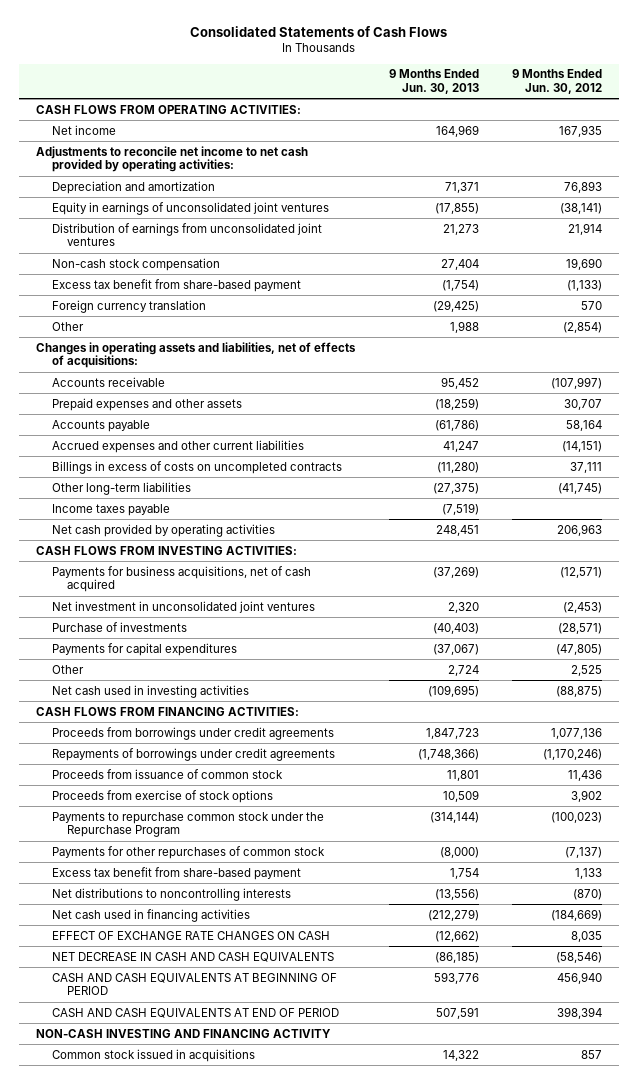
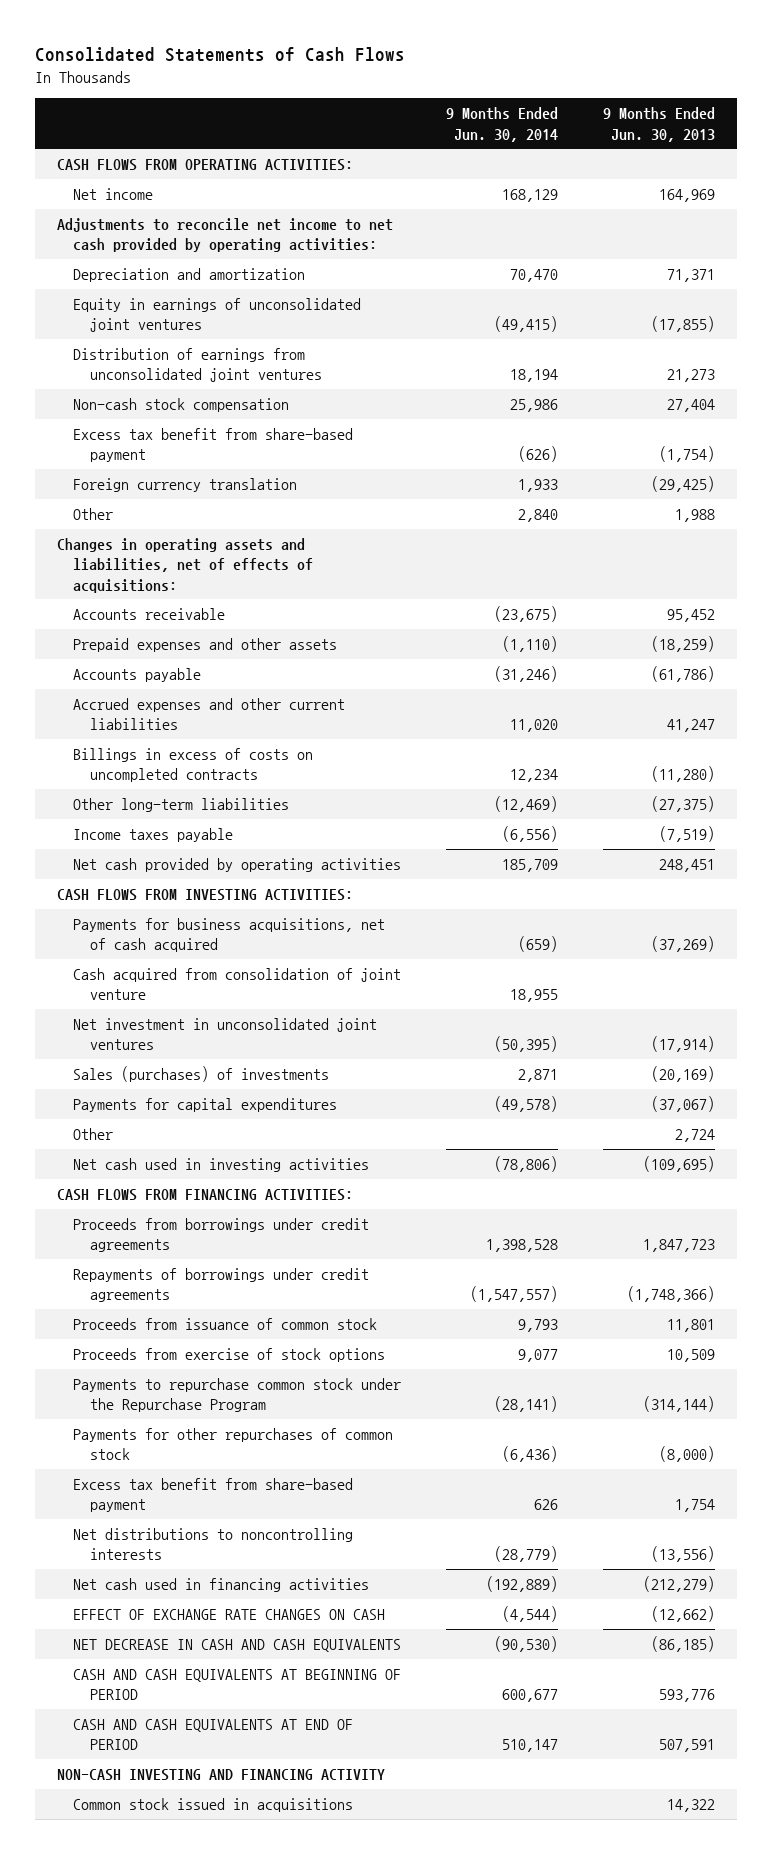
[512,69,603,94] 9 Months Ended Jun. 30, 2012 -> none
none -> [446,107,559,142] 9 Months Ended Jun. 30, 2014
[51,621,187,632] Purchase of investments -> none
none -> [73,967,402,1001] Cash acquired from consolidation of joint venture
[447,601,479,613] 2,320 -> [651,1036,716,1053] (17,914)
none -> [73,1065,330,1082] Sales (purchases) of investments

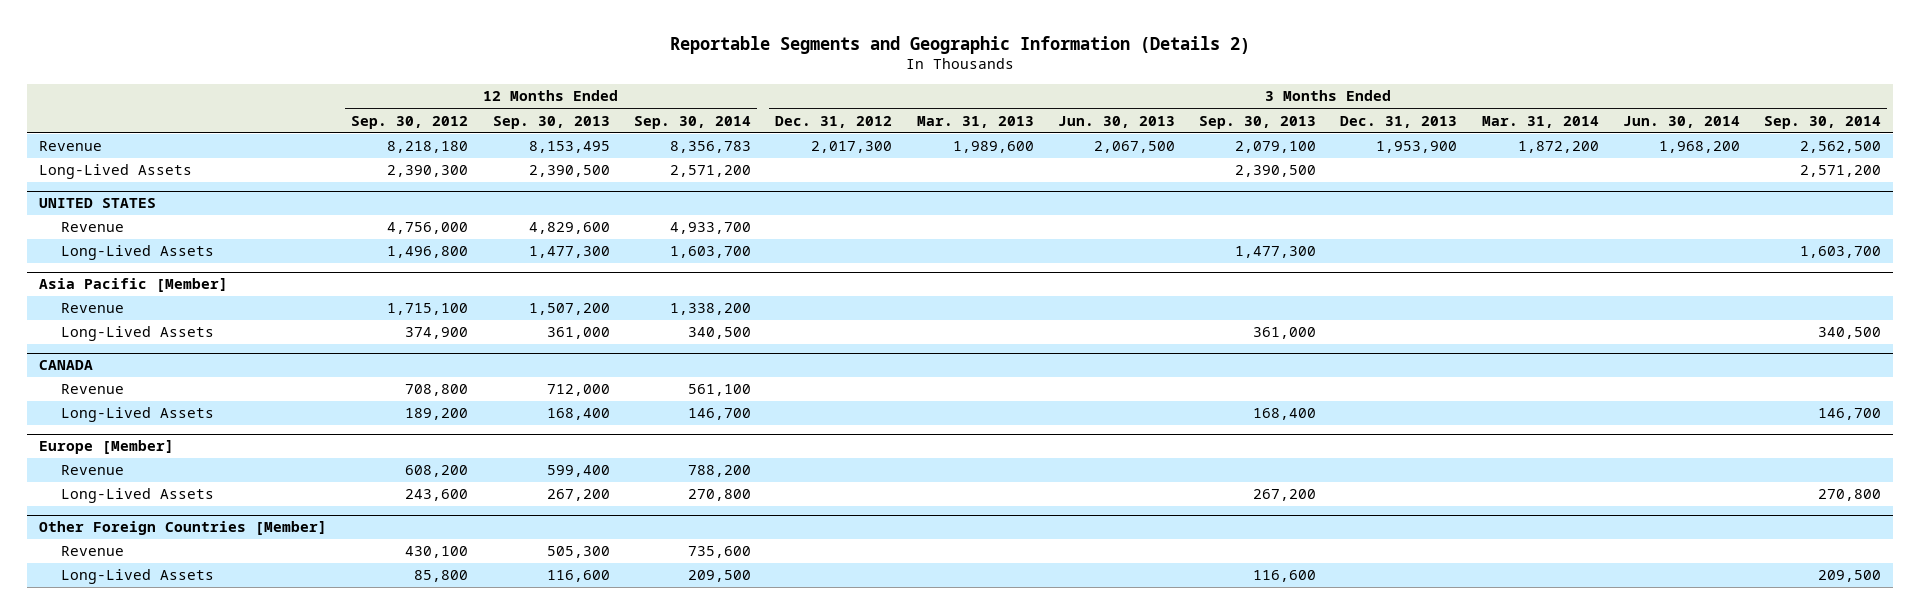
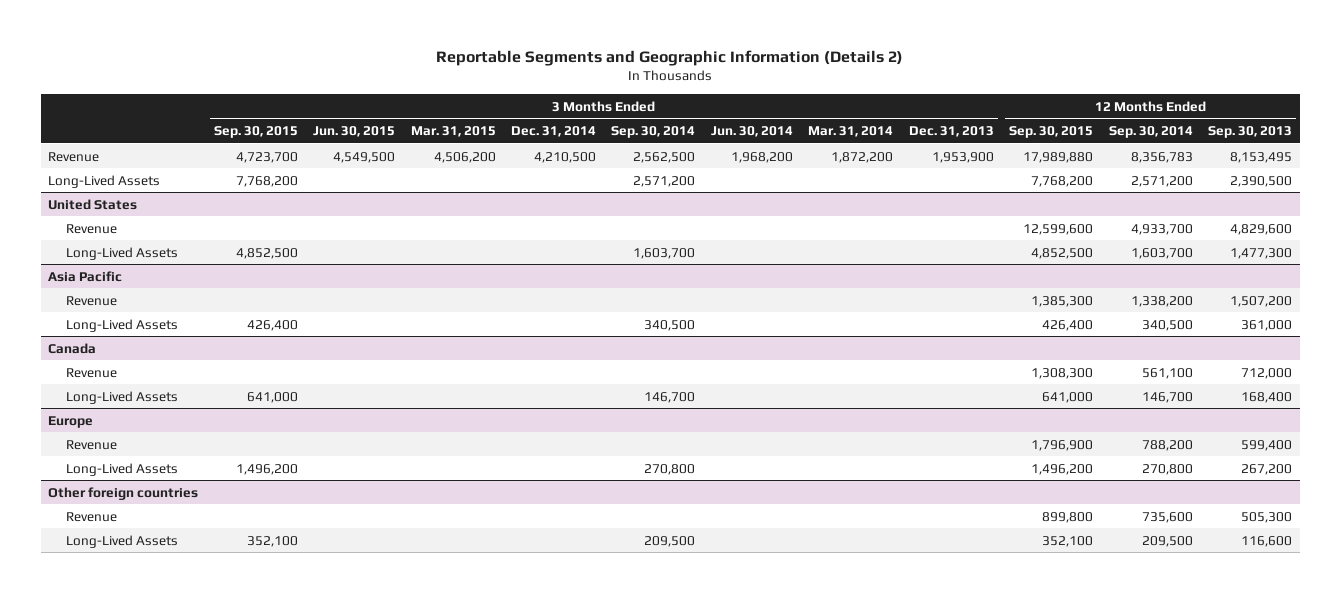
[351,115,469,129] Sep. 30, 2012 -> none
[775,115,893,128] Dec. 31, 2012 -> none
[916,115,1034,128] Mar. 31, 2013 -> none
[1057,115,1175,128] Jun. 30, 2013 -> none
[1199,115,1317,129] Sep. 30, 2013 -> none
none -> [213,126,298,139] Sep. 30, 2015
none -> [313,126,396,138] Jun. 30, 2015
none -> [410,126,496,138] Mar. 31, 2015
none -> [511,126,597,138] Dec. 31, 2014
none -> [1009,126,1094,139] Sep. 30, 2015
[39,198,157,209] UNITED STATES -> [48,198,138,210] United States
[39,278,229,293] Asia Pacific [Member] -> [48,270,123,282] Asia Pacific
[39,360,94,371] CANADA -> [48,342,97,354] Canada
[39,440,175,455] Europe [Member] -> [48,415,94,428] Europe
[39,521,328,536] Other Foreign Countries [Member] -> [48,486,199,500] Other foreign countries

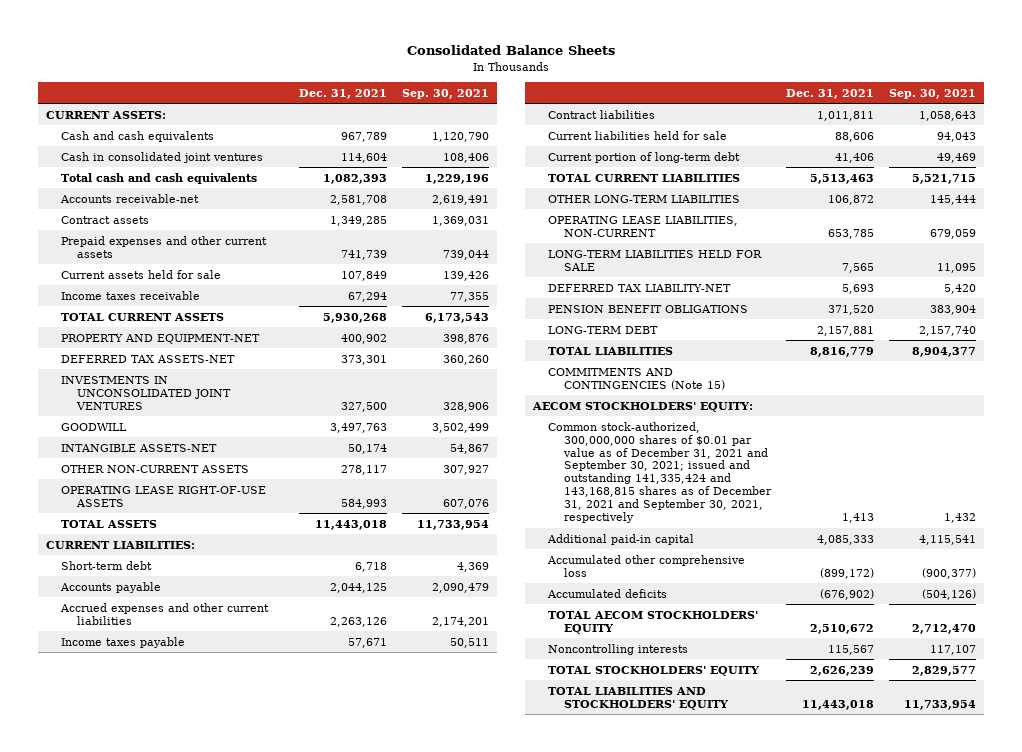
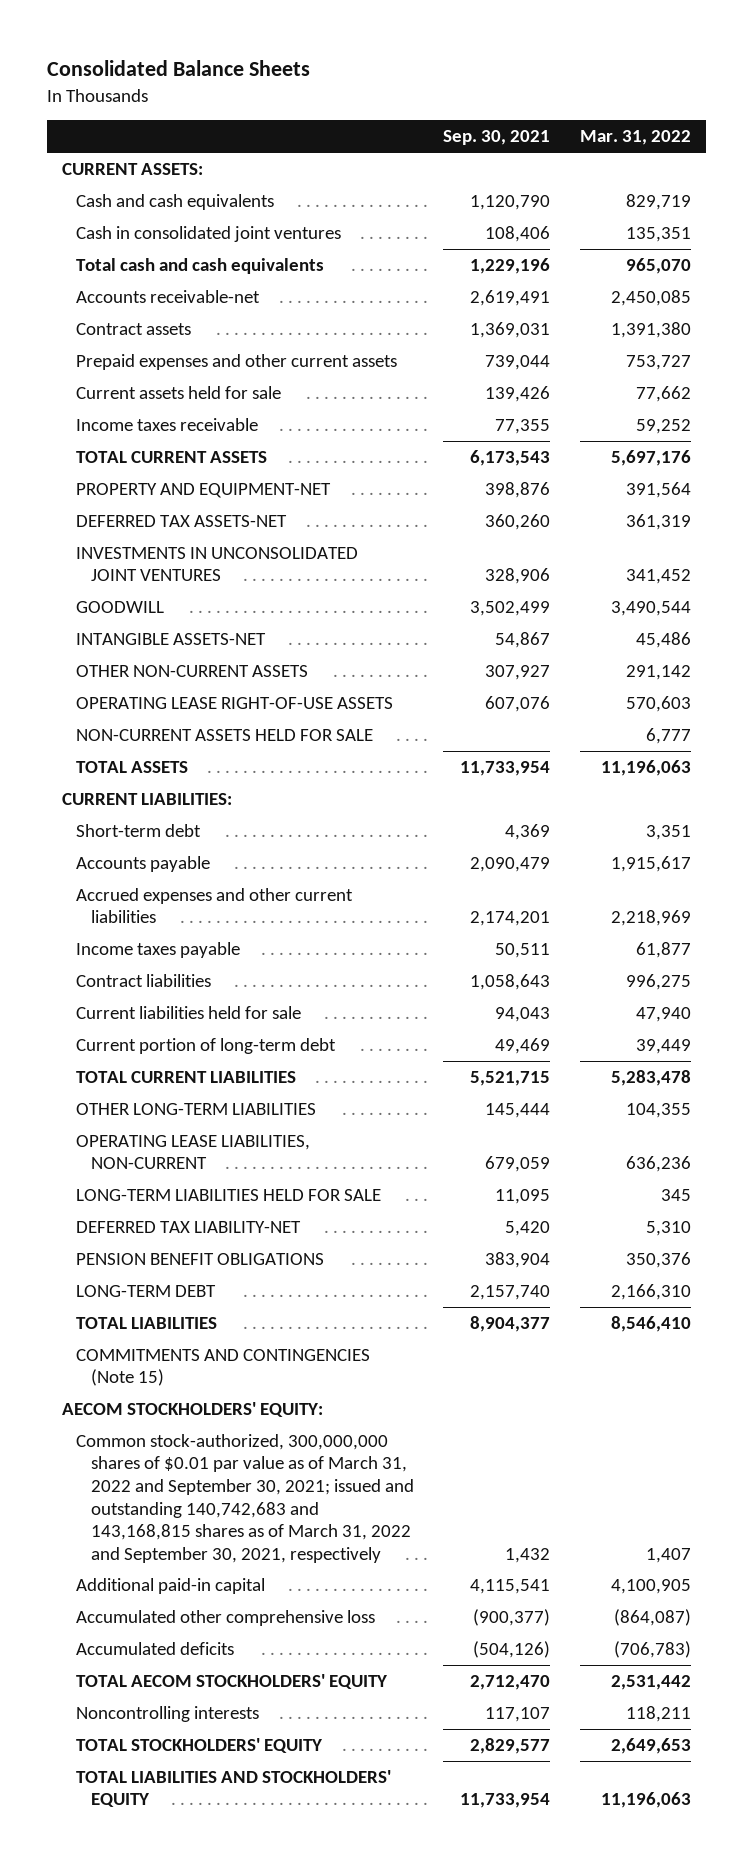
[299,88,388,99] Dec. 31, 2021 -> none
none -> [579,130,691,146] Mar. 31, 2022
none -> [76,728,374,741] NON-CURRENT ASSETS HELD FOR SALE
[548,421,773,524] Common stock-authorized, 300,000,000 shares of $0.01 par value as of December 31, 2021 and September 30, 2021; issued and outstanding 141,335,424 and 143,168,815 shares as of December 31, 2021 and September 30, 2021, respectively -> [76,1433,414,1563] Common stock-authorized, 300,000,000 shares of $0.01 par value as of March 31, 2022 and September 30, 2021; issued and outstanding 140,742,683 and 143,168,815 shares as of March 31, 2022 and September 30, 2021, respectively

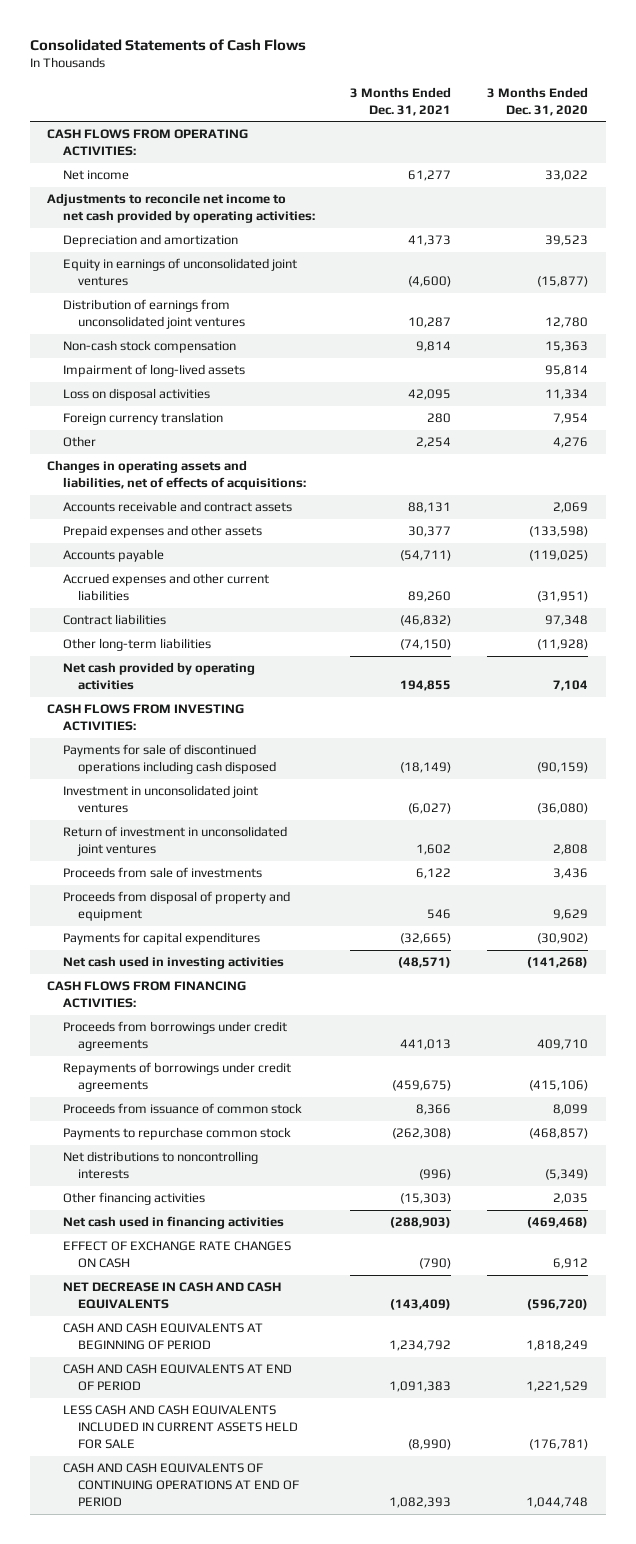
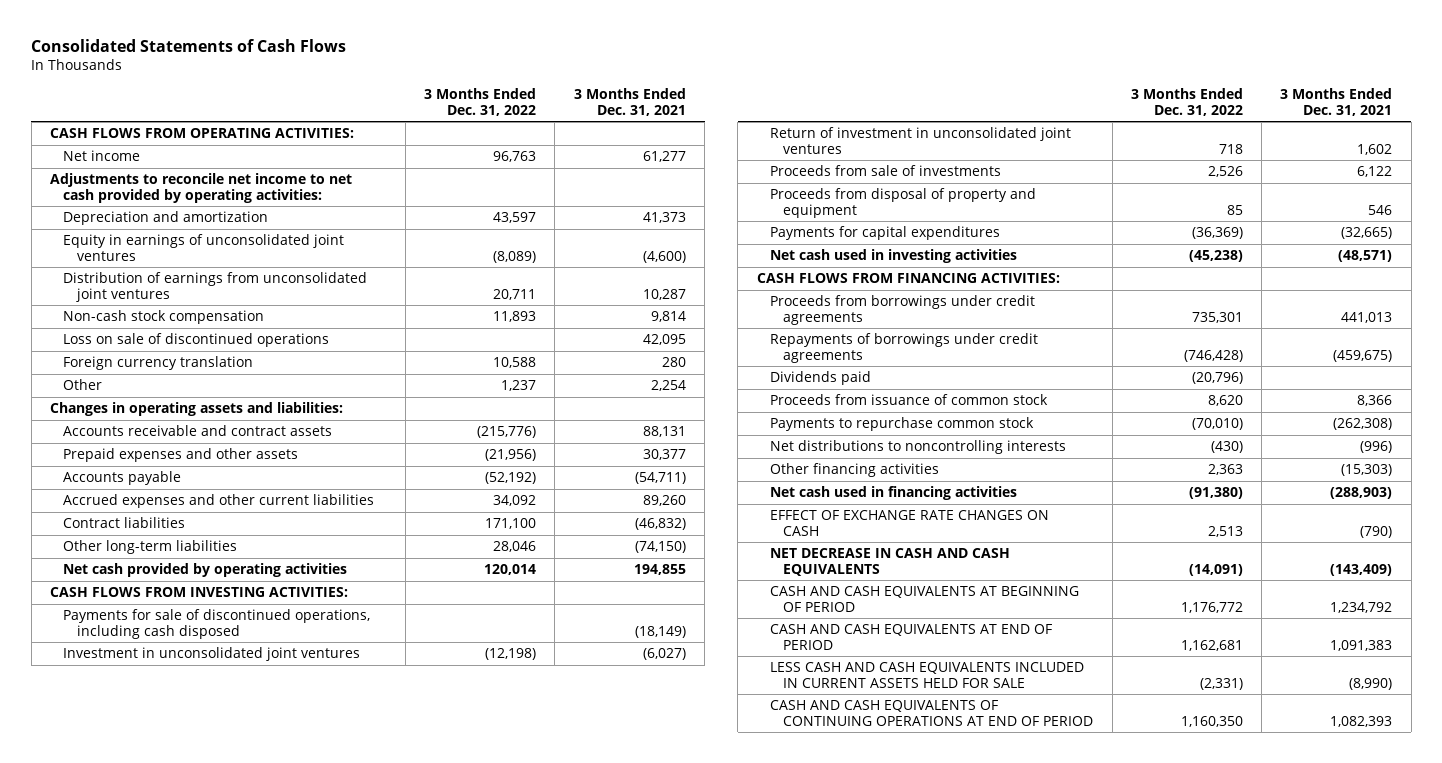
[487,86,589,116] 3 Months Ended Dec. 31, 2020 -> none
none -> [424,88,537,116] 3 Months Ended Dec. 31, 2022
[62,364,245,378] Impairment of long-lived assets -> none
[62,388,210,402] Loss on disposal activities -> [63,333,330,348] Loss on sale of discontinued operations
[47,460,306,491] Changes in operating assets and liabilities, net of effects of acquisitions: -> [49,402,343,417] Changes in operating assets and liabilities:
[62,744,277,775] Payments for sale of discontinued operations including cash disposed -> [63,609,371,639] Payments for sale of discontinued operations, including cash disposed
none -> [769,371,871,386] Dividends paid

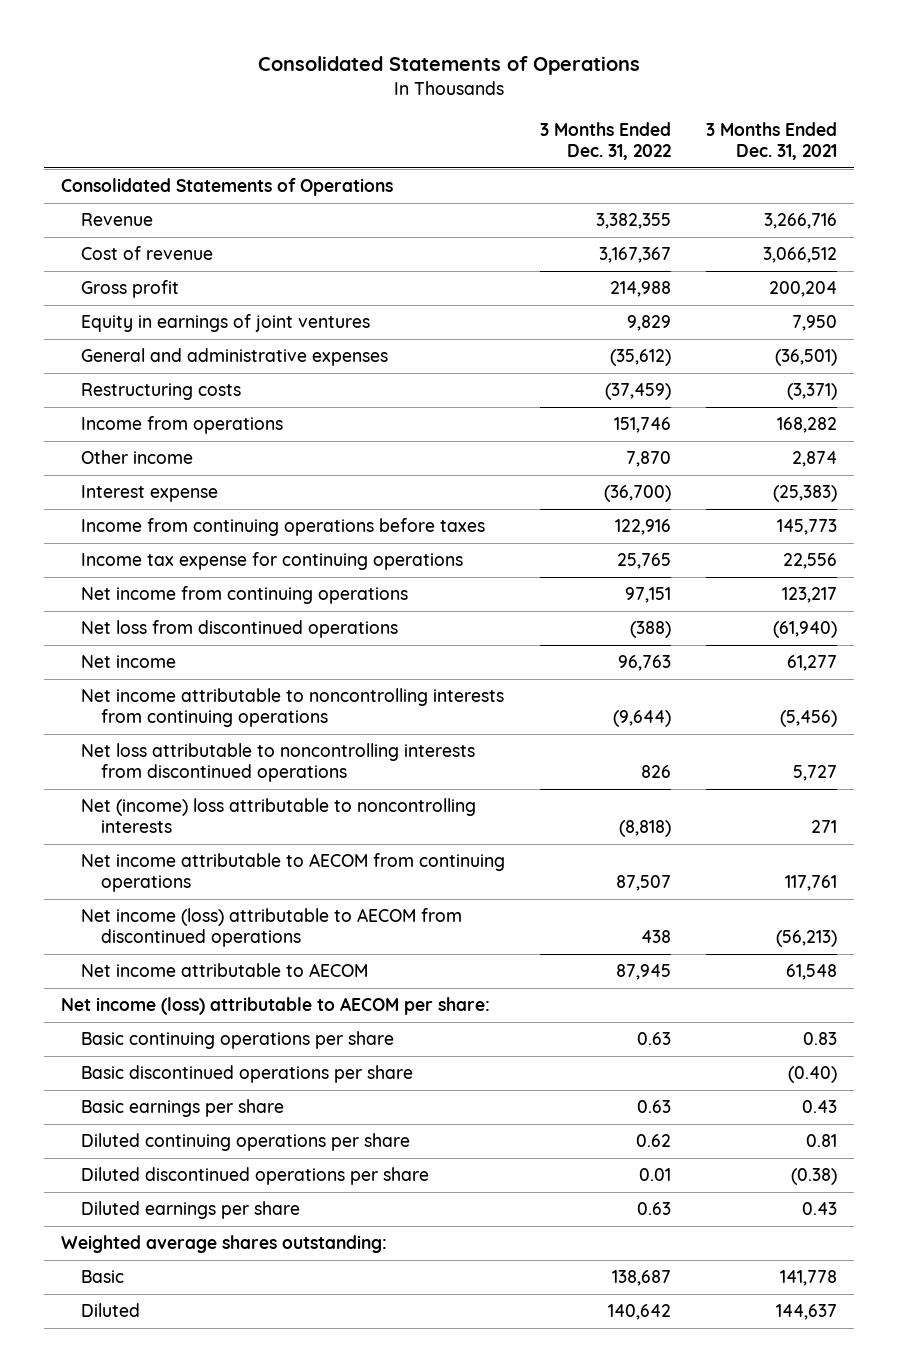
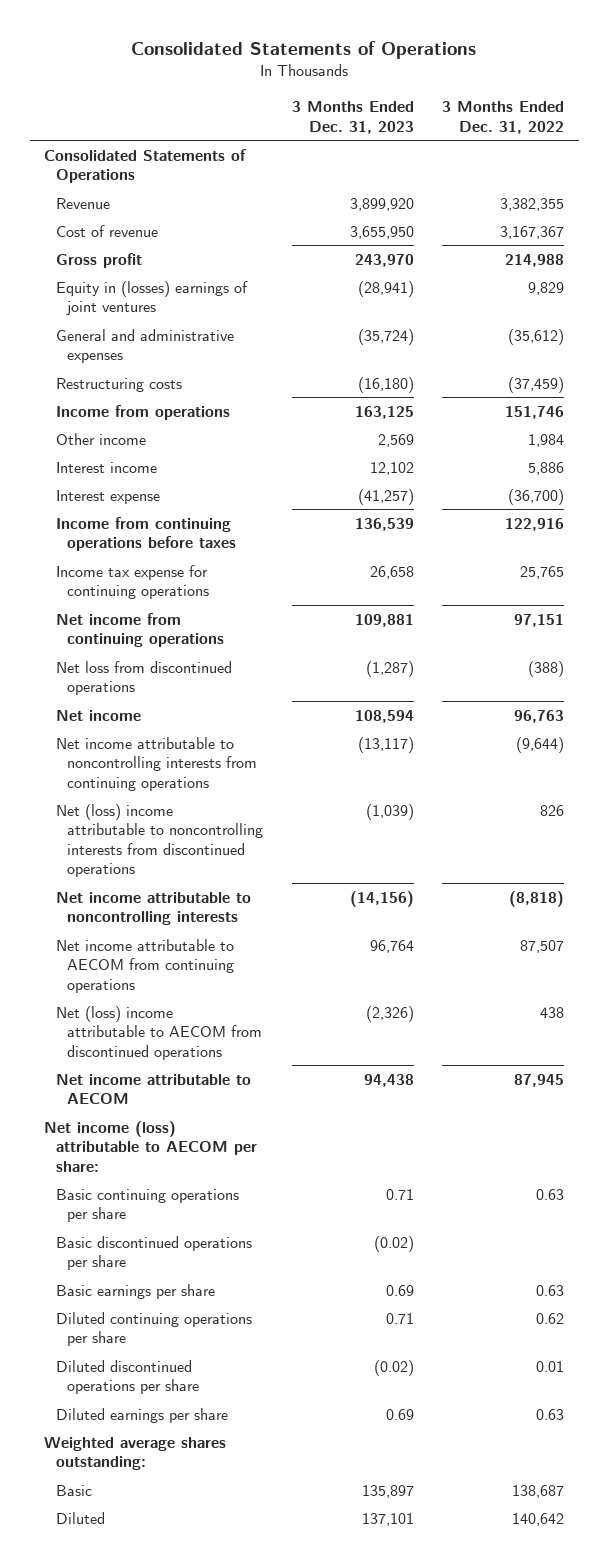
[705,121,837,161] 3 Months Ended Dec. 31, 2021 -> none
none -> [291,101,414,134] 3 Months Ended Dec. 31, 2023
[81,314,371,333] Equity in earnings of joint ventures -> [55,280,248,316] Equity in (losses) earnings of joint ventures
[625,451,671,468] 7,870 -> [528,433,565,447] 1,984
none -> [55,461,157,473] Interest income
[81,743,476,783] Net loss attributable to noncontrolling interests from discontinued operations -> [55,803,264,878] Net (loss) income attributable to noncontrolling interests from discontinued operations
[81,798,477,834] Net (income) loss attributable to noncontrolling interests -> [55,891,251,926] Net income attributable to noncontrolling interests
[81,908,463,948] Net income (loss) attributable to AECOM from discontinued operations -> [55,1005,263,1060] Net (loss) income attributable to AECOM from discontinued operations

